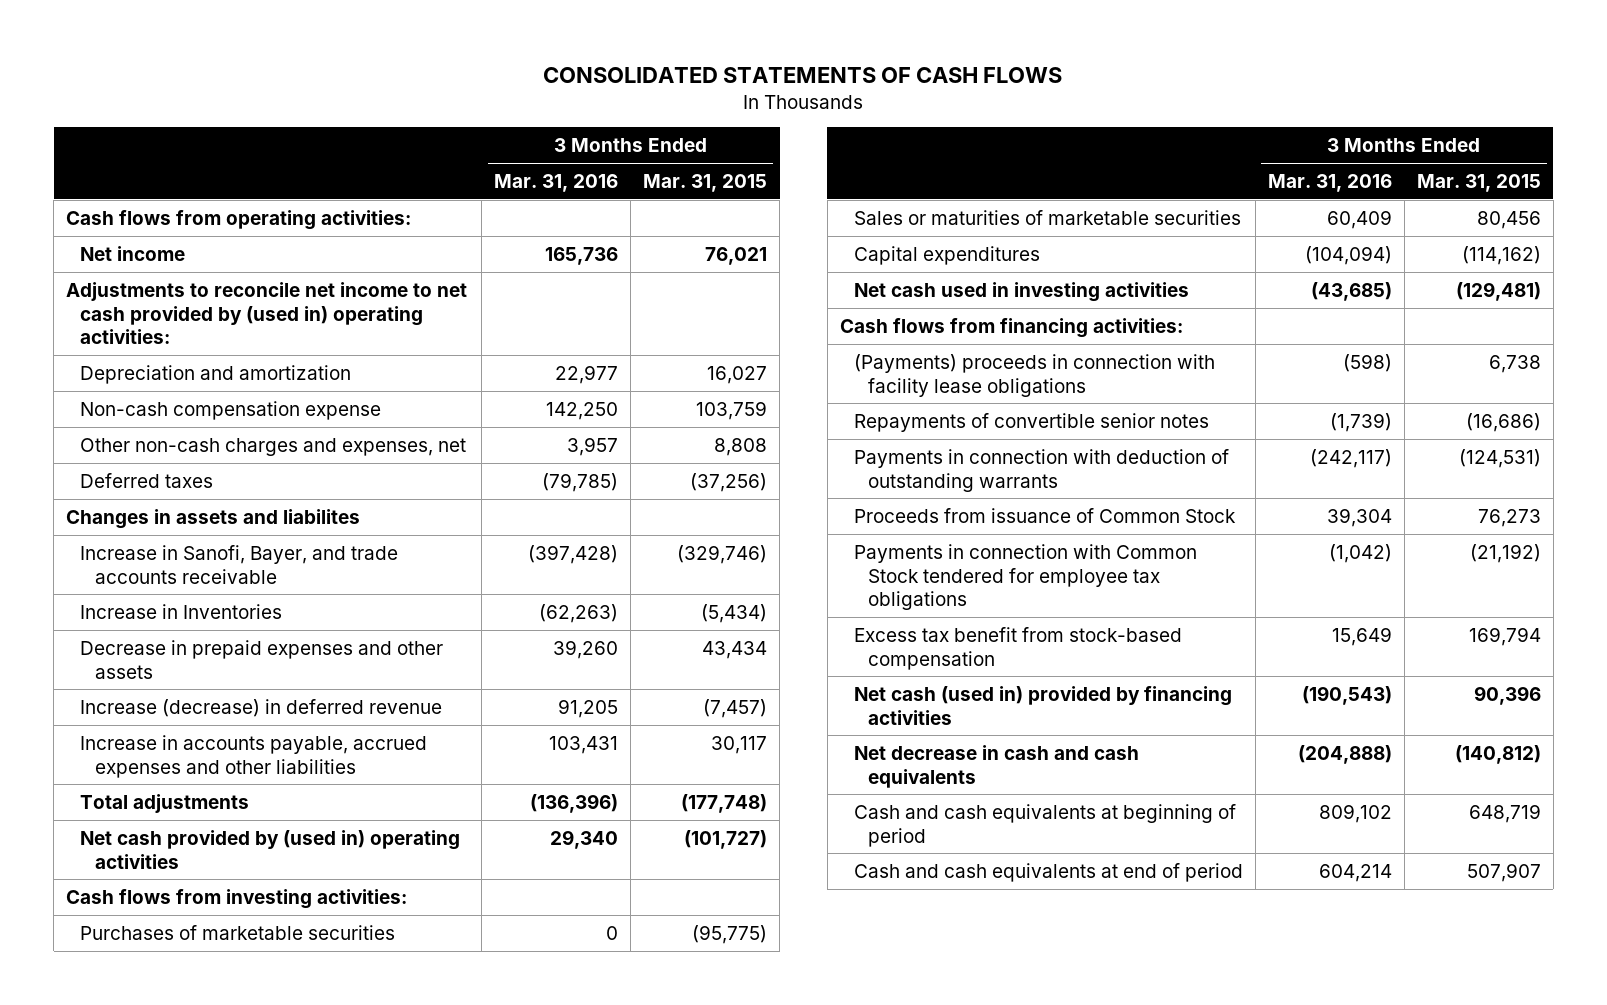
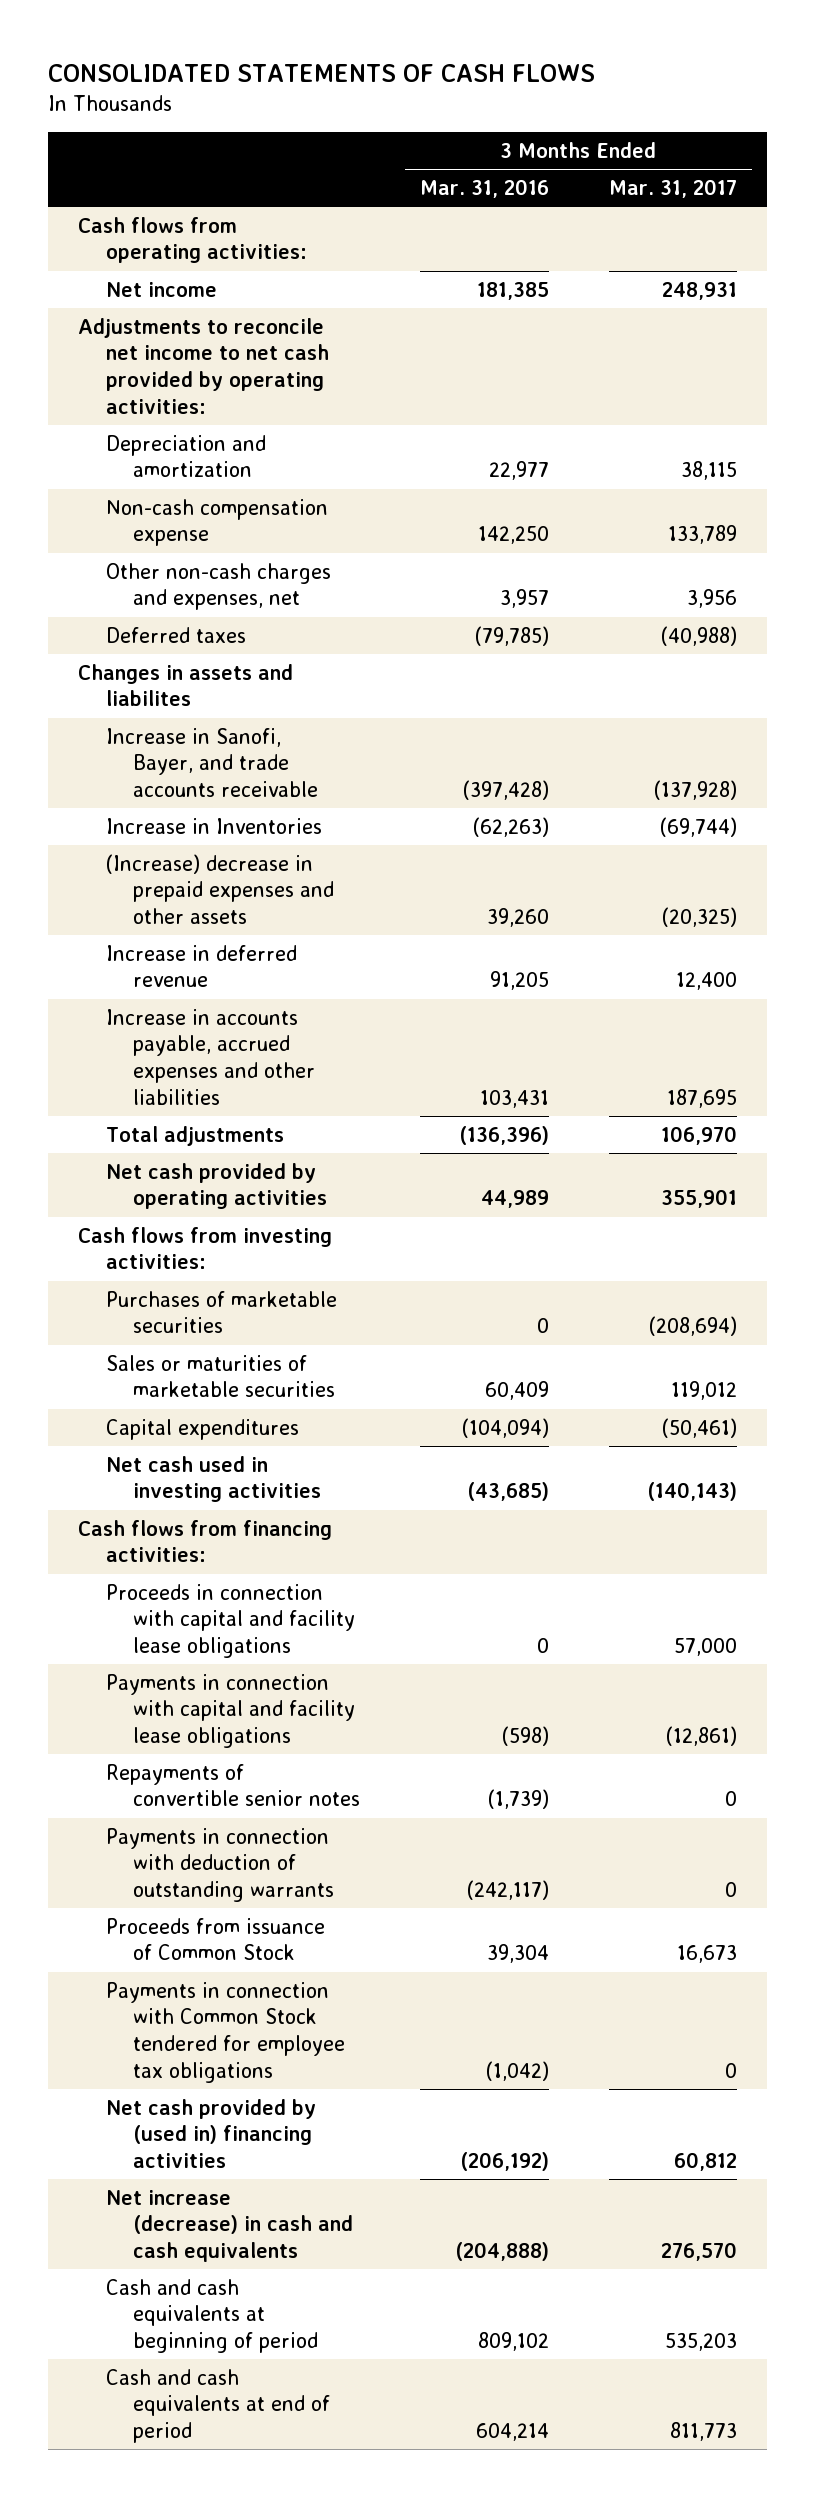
[643,173,768,192] Mar. 31, 2015 -> none
none -> [608,179,737,199] Mar. 31, 2017
[545,246,619,265] 165,736 -> [476,281,549,300] 181,385
[66,281,468,345] Adjustments to reconcile net income to net cash provided by (used in) operating activities: -> [78,317,329,414] Adjustments to reconcile net income to net cash provided by operating activities:
[80,639,444,679] Decrease in prepaid expenses and other assets -> [105,853,335,925] (Increase) decrease in prepaid expenses and other assets
[80,698,443,717] Increase (decrease) in deferred revenue -> [105,944,297,988] Increase in deferred revenue
[80,829,461,869] Net cash provided by (used in) operating activities -> [105,1162,328,1210] Net cash provided by operating activities
[550,829,619,849] 29,340 -> [480,1190,549,1209] 44,989
[853,353,1215,397] (Payments) proceeds in connection with facility lease obligations -> [105,1583,356,1659] Proceeds in connection with capital and facility lease obligations
[1342,353,1392,372] (598) -> [536,1638,549,1654] 0
none -> [105,1673,356,1749] Payments in connection with capital and facility lease obligations
[853,626,1182,670] Excess tax benefit from stock-based compensation -> none
[853,685,1232,725] Net cash (used in) provided by financing activities -> [105,2098,316,2169] Net cash provided by (used in) financing activities
[1301,685,1392,705] (190,543) -> [459,2152,549,2172] (206,192)
[853,744,1139,788] Net decrease in cash and cash equivalents -> [105,2189,354,2263] Net increase (decrease) in cash and cash equivalents

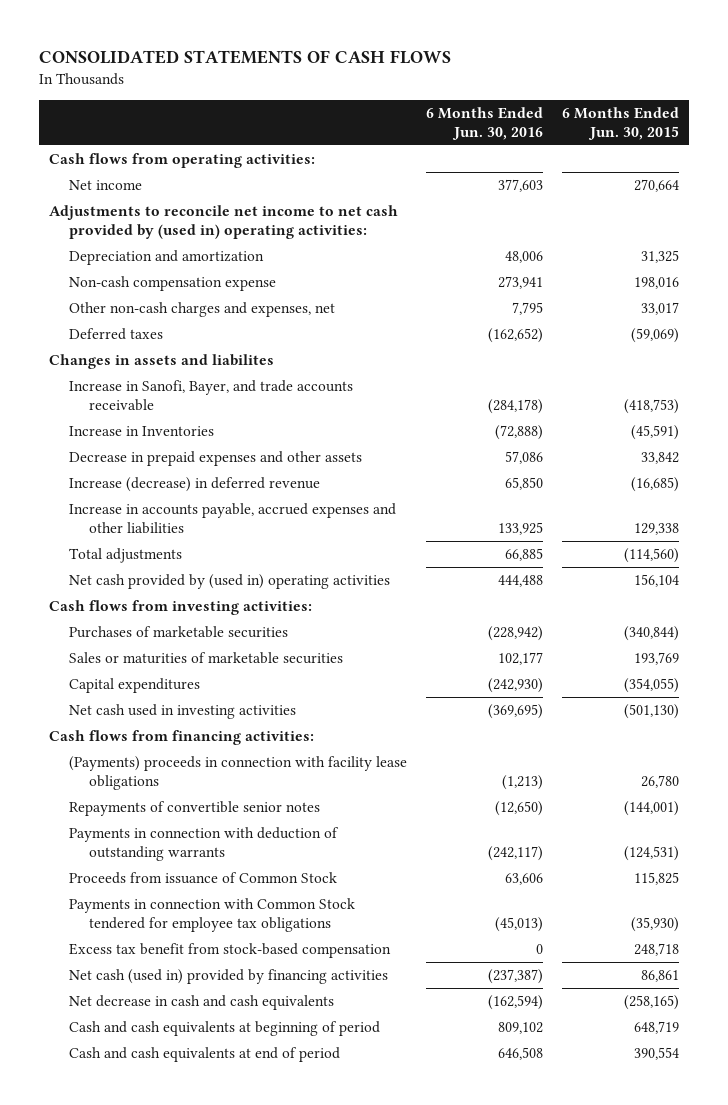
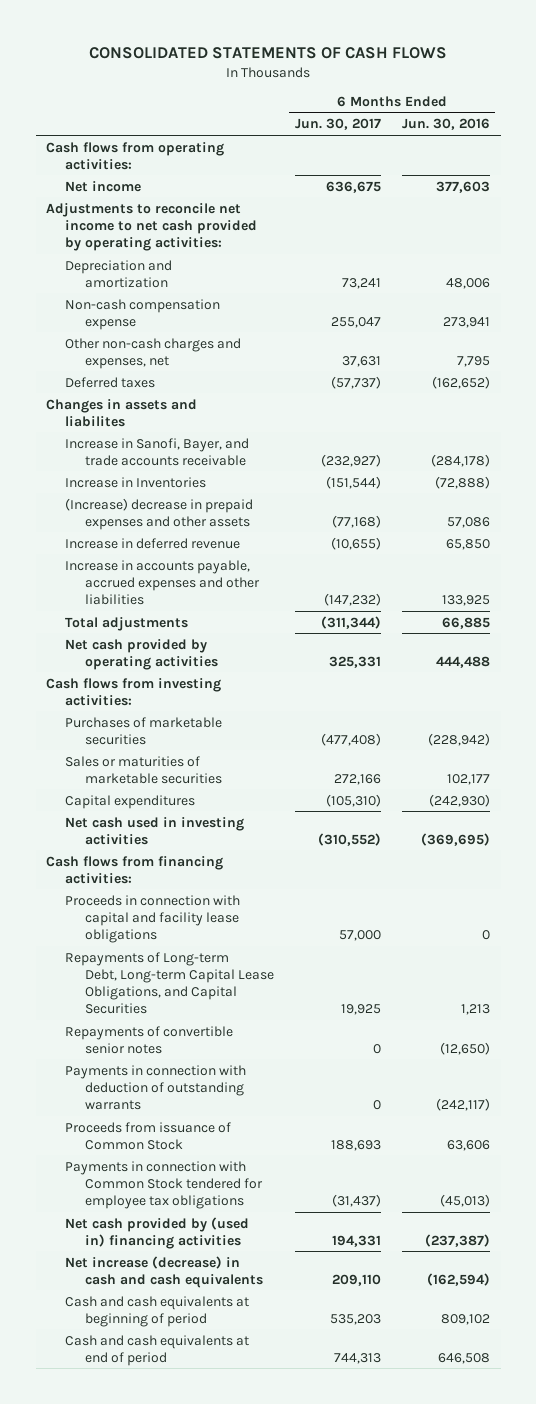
[562,106,680,140] 6 Months Ended Jun. 30, 2015 -> none
none -> [294,118,381,131] Jun. 30, 2017
[48,205,398,240] Adjustments to reconcile net income to net cash provided by (used in) operating activities: -> [46,202,258,252] Adjustments to reconcile net income to net cash provided by operating activities:
[68,451,362,467] Decrease in prepaid expenses and other assets -> [65,497,254,530] (Increase) decrease in prepaid expenses and other assets
[68,477,320,493] Increase (decrease) in deferred revenue -> [65,537,241,549] Increase in deferred revenue
[68,574,390,590] Net cash provided by (used in) operating activities -> [65,638,218,670] Net cash provided by operating activities
[68,756,407,791] (Payments) proceeds in connection with facility lease obligations -> [65,894,241,944] Proceeds in connection with capital and facility lease obligations
[502,775,544,791] (1,213) -> [482,930,491,941] 0
none -> [65,951,274,1015] Repayments of Long-term Debt, Long-term Capital Lease Obligations, and Capital Securities
[68,943,391,959] Excess tax benefit from stock-based compensation -> none
[68,969,388,985] Net cash (used in) provided by financing activities -> [65,1216,250,1249] Net cash provided by (used in) financing activities
[68,995,334,1011] Net decrease in cash and cash equivalents -> [65,1255,263,1288] Net increase (decrease) in cash and cash equivalents

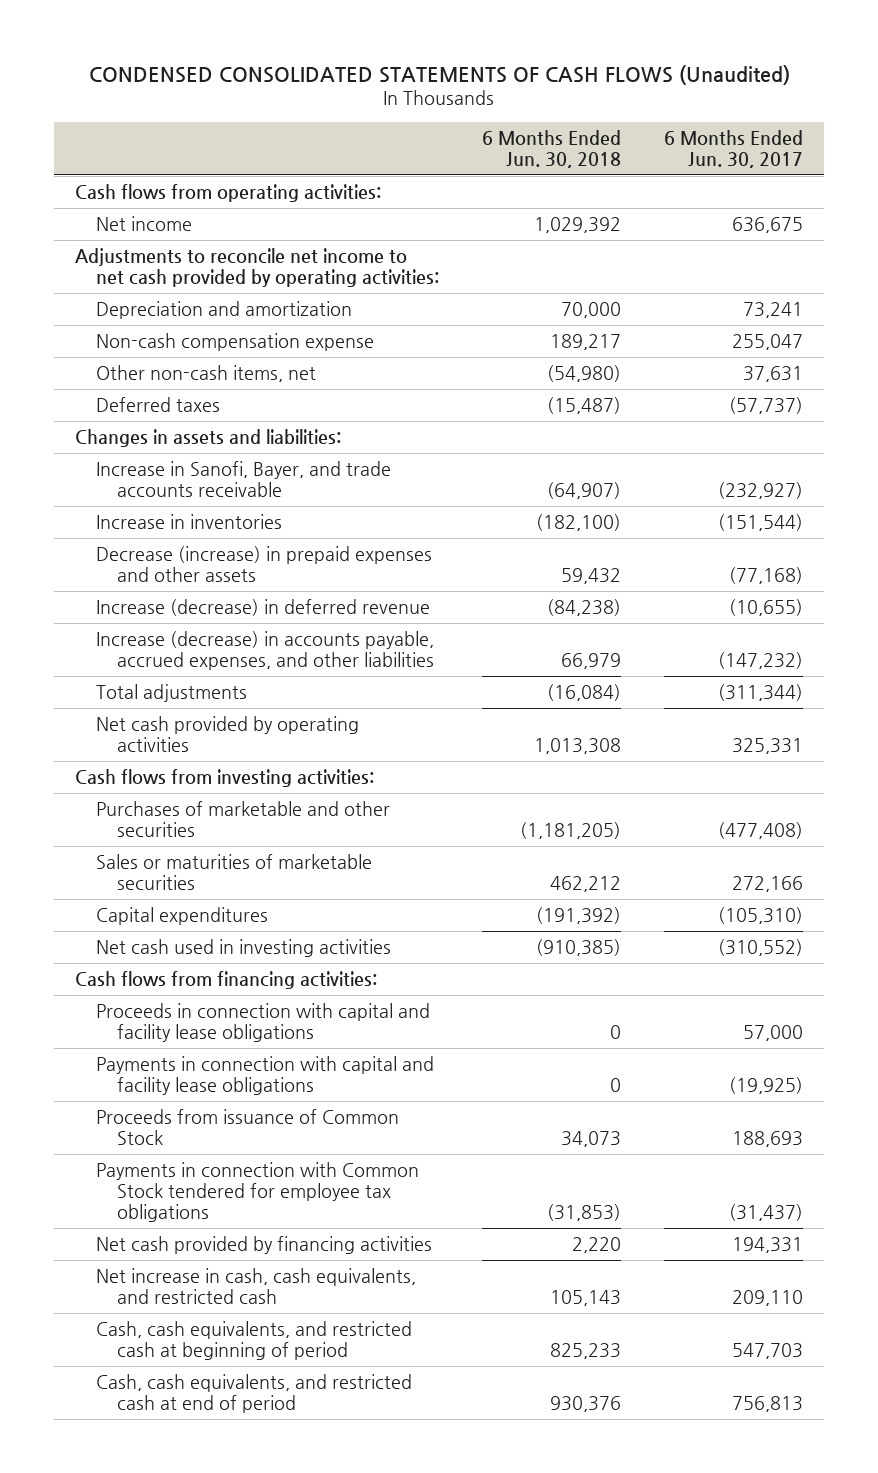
[89,46,448,59] CONSOLIDATED STATEMENTS OF CASH FLOWS -> [88,64,790,85] CONDENSED CONSOLIDATED STATEMENTS OF CASH FLOWS (Unaudited)
[402,118,491,131] Jun. 30, 2016 -> none
none -> [481,129,621,168] 6 Months Ended Jun. 30, 2018
[65,337,242,369] Other non-cash charges and expenses, net -> [96,365,317,383] Other non-cash items, net
[46,398,198,427] Changes in assets and liabilites -> [74,429,341,448] Changes in assets and liabilities:
[65,476,207,488] Increase in Inventories -> [96,514,283,530] Increase in inventories
[65,497,254,530] (Increase) decrease in prepaid expenses and other assets -> [96,546,433,583] Decrease (increase) in prepaid expenses and other assets
[65,537,241,549] Increase in deferred revenue -> [96,599,431,617] Increase (decrease) in deferred revenue
[65,559,260,606] Increase in accounts payable, accrued expenses and other liabilities -> [96,631,435,671] Increase (decrease) in accounts payable, accrued expenses, and other liabilities
[65,716,223,745] Purchases of marketable securities -> [96,801,391,838] Purchases of marketable and other securities
[65,1025,234,1054] Repayments of convertible senior notes -> none
[65,1064,247,1111] Payments in connection with deduction of outstanding warrants -> none
[65,951,274,1015] Repayments of Long-term Debt, Long-term Capital Lease Obligations, and Capital Securities -> [96,1056,435,1096] Payments in connection with capital and facility lease obligations
[340,1004,381,1016] 19,925 -> [728,1077,803,1095] (19,925)
[65,1216,250,1249] Net cash provided by (used in) financing activities -> [96,1236,433,1255] Net cash provided by financing activities
[65,1255,263,1288] Net increase (decrease) in cash and cash equivalents -> [96,1268,417,1305] Net increase in cash, cash equivalents, and restricted cash
[65,1295,250,1327] Cash and cash equivalents at beginning of period -> [96,1321,413,1361] Cash, cash equivalents, and restricted cash at beginning of period
[329,1313,381,1325] 535,203 -> [731,1343,803,1360] 547,703
[65,1334,250,1366] Cash and cash equivalents at end of period -> [96,1374,413,1414] Cash, cash equivalents, and restricted cash at end of period
[333,1352,381,1364] 744,313 -> [731,1396,803,1413] 756,813

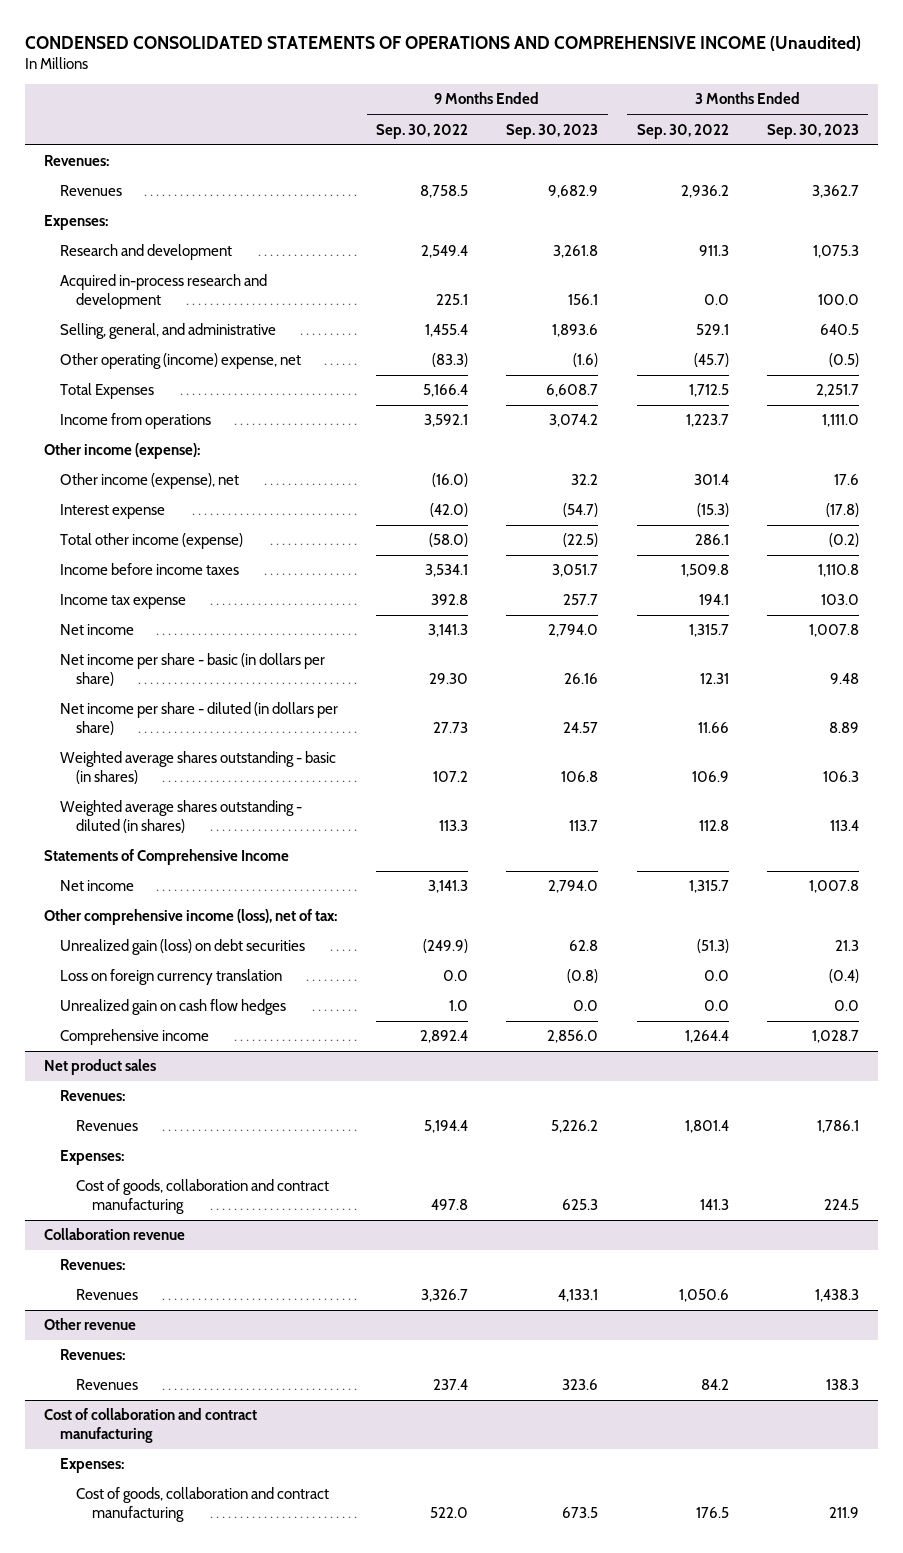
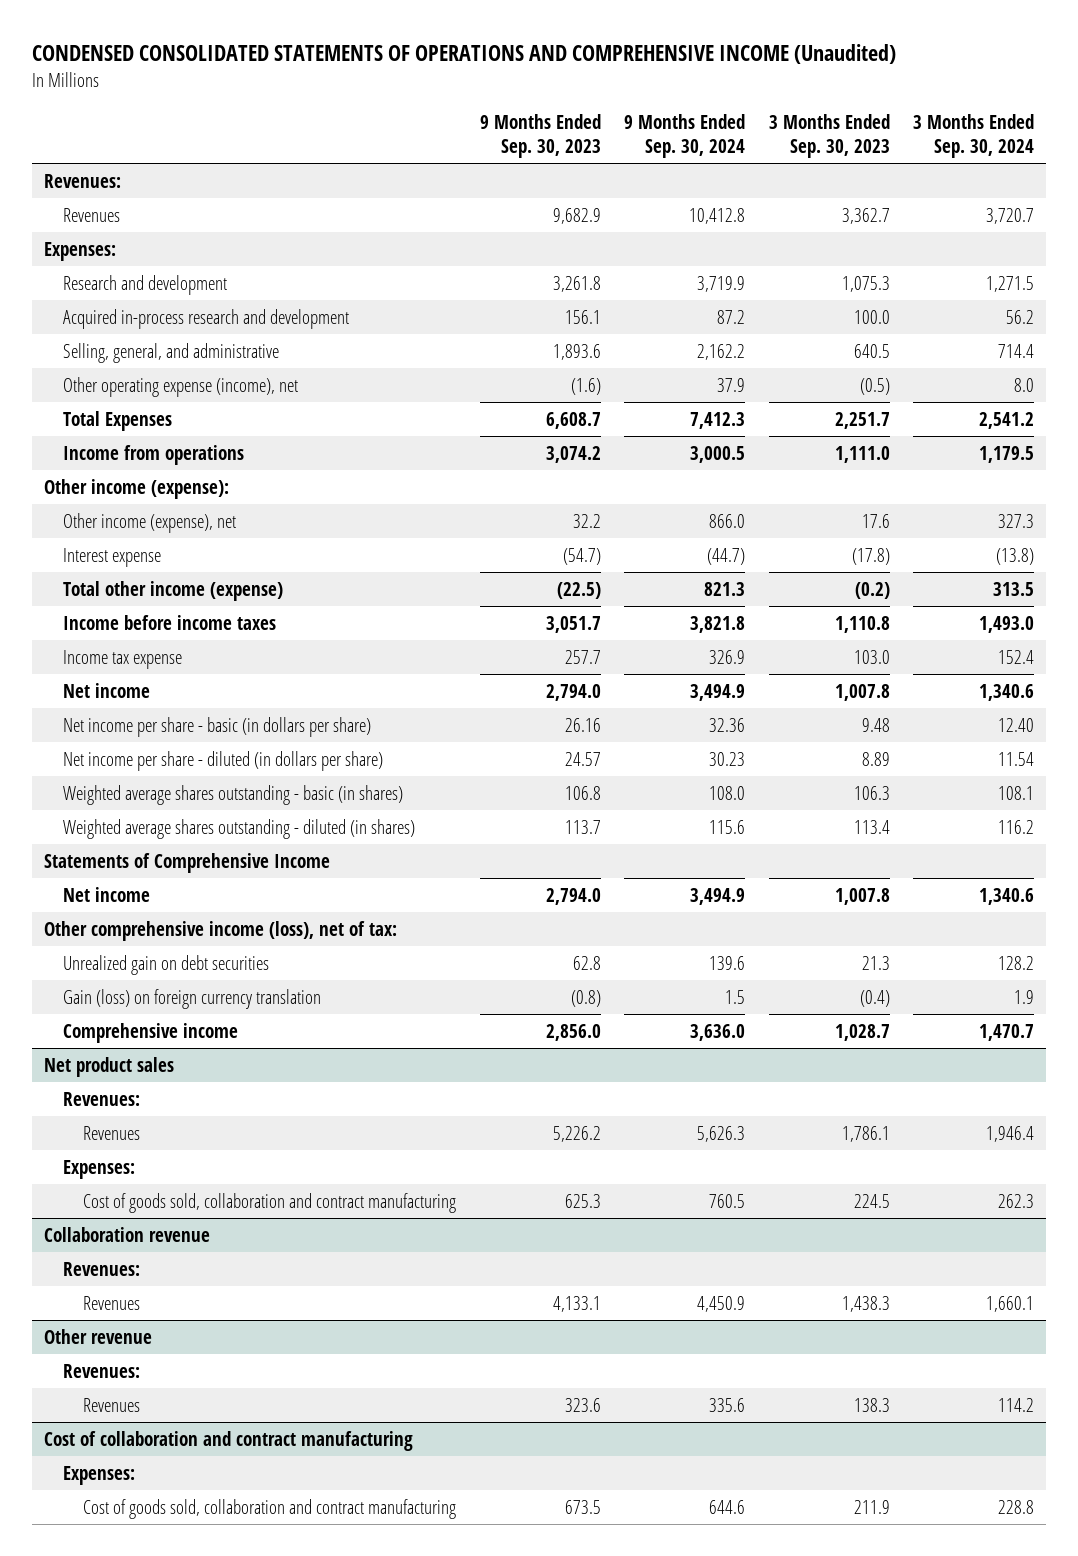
[376,123,469,139] Sep. 30, 2022 -> none
[636,123,729,139] Sep. 30, 2022 -> none
none -> [624,114,746,158] 9 Months Ended Sep. 30, 2024
none -> [913,114,1035,158] 3 Months Ended Sep. 30, 2024
[60,353,302,370] Other operating (income) expense, net -> [63,376,299,397] Other operating expense (income), net
[60,999,287,1016] Unrealized gain on cash flow hedges -> none
[60,939,306,956] Unrealized gain (loss) on debt securities -> [63,954,270,975] Unrealized gain on debt securities
[60,969,283,986] Loss on foreign currency translation -> [63,988,322,1009] Gain (loss) on foreign currency translation
[76,1179,330,1215] Cost of goods, collaboration and contract manufacturing -> [83,1192,457,1213] Cost of goods sold, collaboration and contract manufacturing
[76,1487,330,1523] Cost of goods, collaboration and contract manufacturing -> [83,1498,457,1519] Cost of goods sold, collaboration and contract manufacturing

